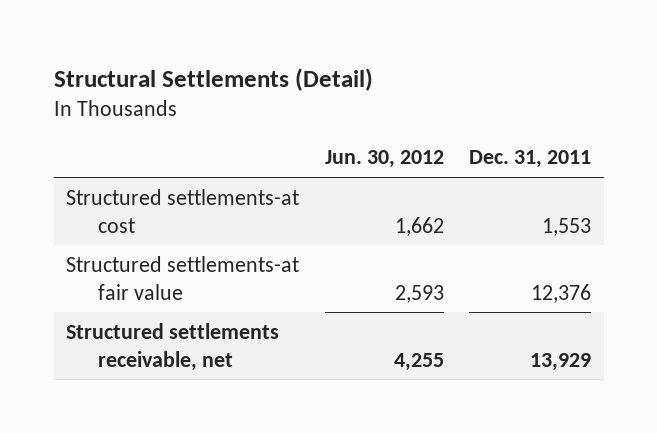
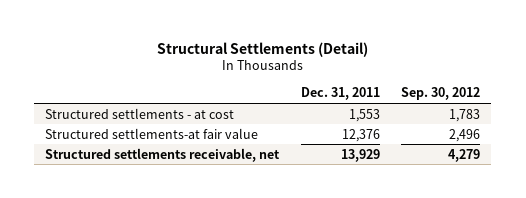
[324,150,444,169] Jun. 30, 2012 -> none
none -> [401,87,481,101] Sep. 30, 2012
[66,188,300,233] Structured settlements-at cost -> [45,107,235,119] Structured settlements - at cost

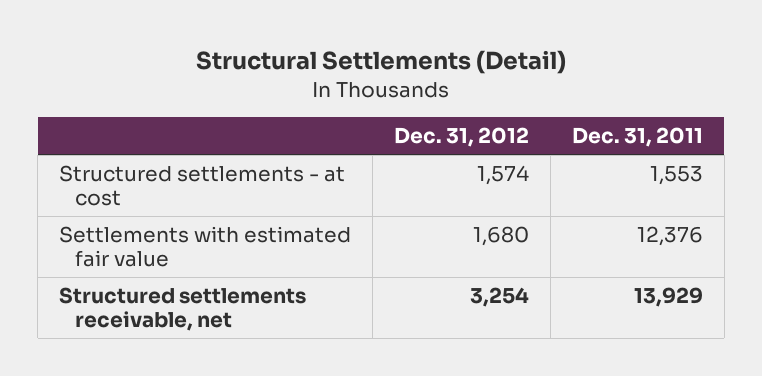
[401,87,481,101] Sep. 30, 2012 -> none
none -> [394,127,530,148] Dec. 31, 2012
[45,127,259,139] Structured settlements-at fair value -> [59,225,352,268] Settlements with estimated fair value

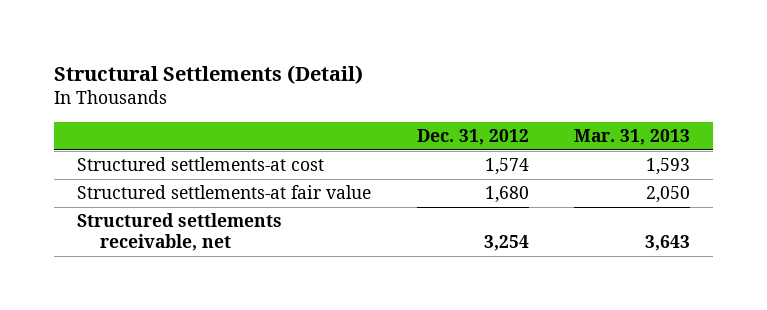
[572,127,704,148] Dec. 31, 2011 -> none
none -> [574,128,691,145] Mar. 31, 2013
[59,164,346,207] Structured settlements - at cost -> [76,157,324,172] Structured settlements-at cost
[59,225,352,268] Settlements with estimated fair value -> [76,185,371,200] Structured settlements-at fair value

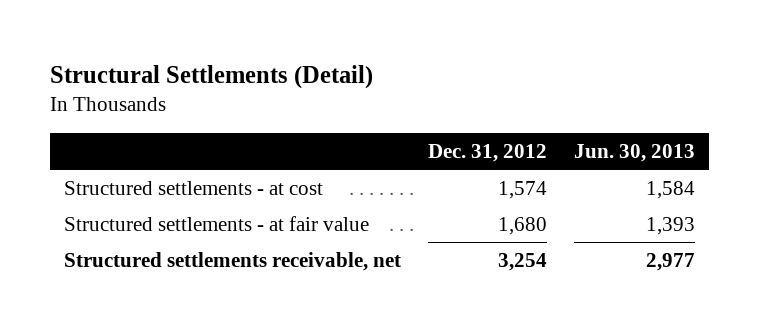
[574,128,691,145] Mar. 31, 2013 -> none
none -> [574,143,696,162] Jun. 30, 2013
[76,157,324,172] Structured settlements-at cost -> [63,181,323,196] Structured settlements - at cost
[76,185,371,200] Structured settlements-at fair value -> [63,216,369,232] Structured settlements - at fair value

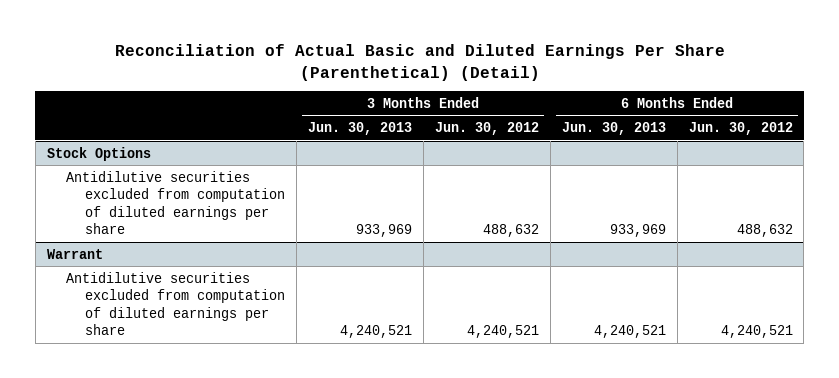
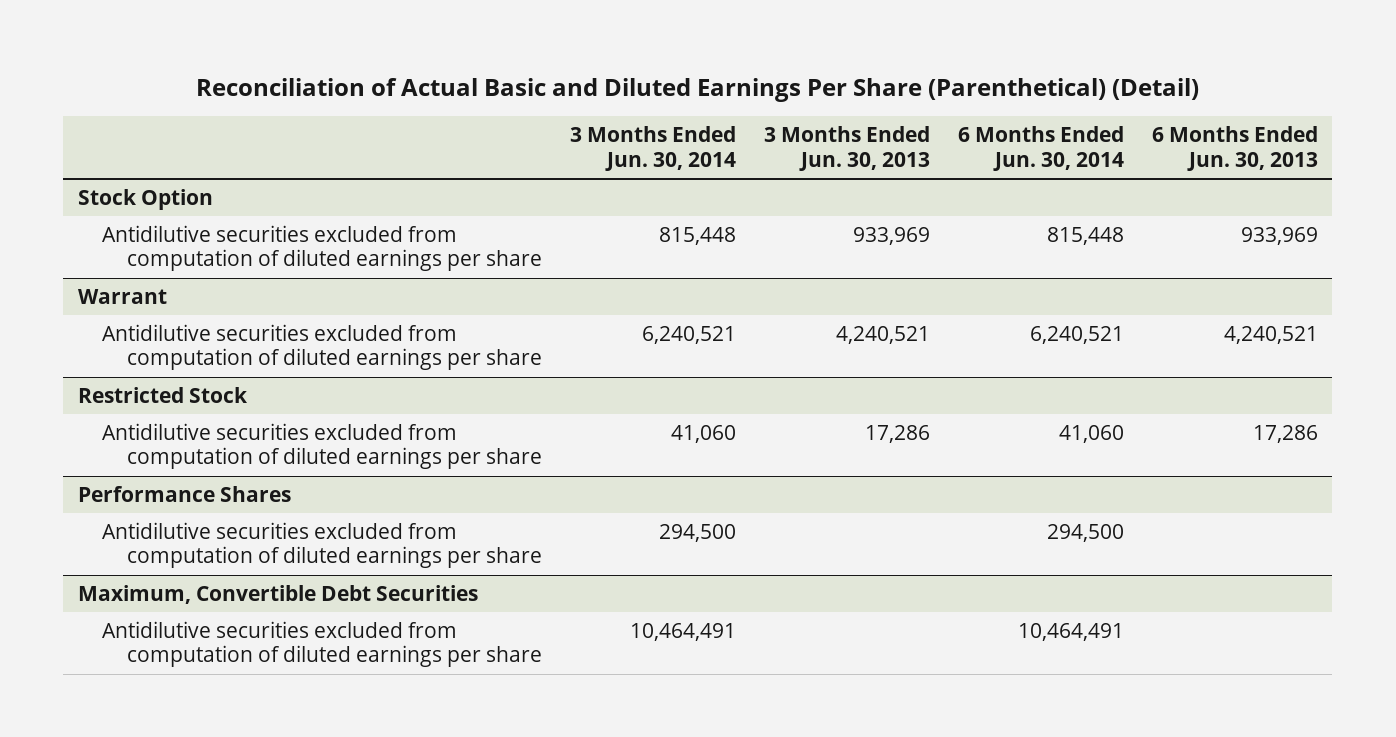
[434,122,539,136] Jun. 30, 2012 -> none
[688,122,793,136] Jun. 30, 2012 -> none
none -> [569,126,736,171] 3 Months Ended Jun. 30, 2014
none -> [958,126,1125,171] 6 Months Ended Jun. 30, 2014
[46,146,151,161] Stock Options -> [77,189,213,211] Stock Option
none -> [77,387,248,404] Restricted Stock
none -> [102,423,542,470] Antidilutive securities excluded from computation of diluted earnings per share
none -> [77,486,291,503] Performance Shares
none -> [102,522,542,569] Antidilutive securities excluded from computation of diluted earnings per share
none -> [77,585,478,605] Maximum, Convertible Debt Securities
none -> [102,621,542,668] Antidilutive securities excluded from computation of diluted earnings per share

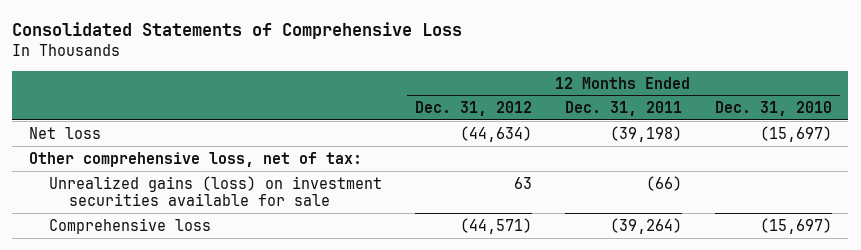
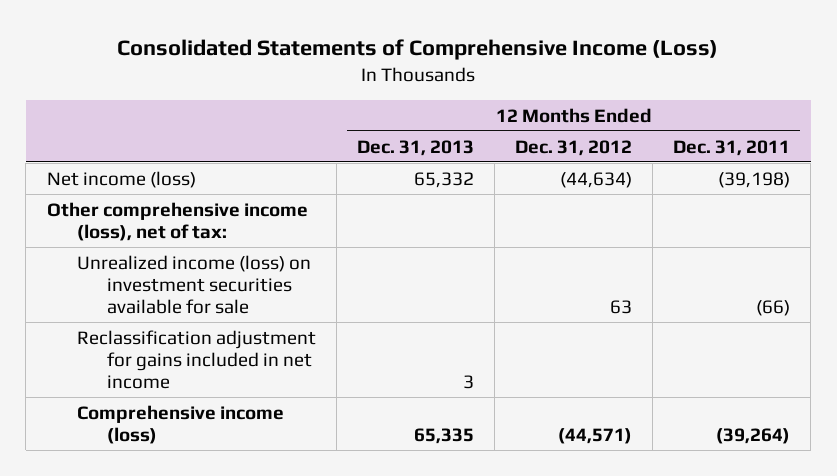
[12,21,463,39] Consolidated Statements of Comprehensive Loss -> [117,39,719,61] Consolidated Statements of Comprehensive Income (Loss)
[714,101,832,117] Dec. 31, 2010 -> none
none -> [356,139,474,156] Dec. 31, 2013
[28,126,101,139] Net loss -> [46,170,196,188] Net income (loss)
[28,151,362,167] Other comprehensive loss, net of tax: -> [46,201,308,241] Other comprehensive income (loss), net of tax:
[48,175,382,207] Unrealized gains (loss) on investment securities available for sale -> [76,254,311,314] Unrealized income (loss) on investment securities available for sale
none -> [76,329,316,389] Reclassification adjustment for gains included in net income
[48,217,211,234] Comprehensive loss -> [76,404,284,444] Comprehensive income (loss)

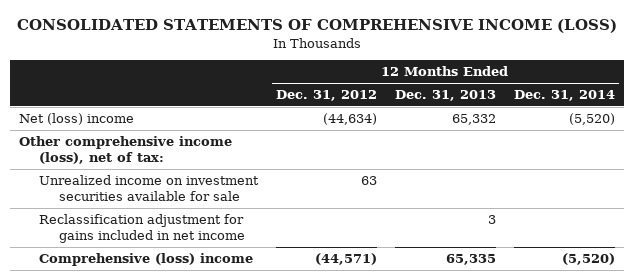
[117,39,719,61] Consolidated Statements of Comprehensive Income (Loss) -> [17,19,618,34] CONSOLIDATED STATEMENTS OF COMPREHENSIVE INCOME (LOSS)
[673,139,791,156] Dec. 31, 2011 -> none
none -> [513,90,615,102] Dec. 31, 2014
[46,170,196,188] Net income (loss) -> [19,113,135,126] Net (loss) income
[76,254,311,314] Unrealized income (loss) on investment securities available for sale -> [39,175,260,202] Unrealized income on investment securities available for sale
[76,404,284,444] Comprehensive income (loss) -> [39,253,254,267] Comprehensive (loss) income

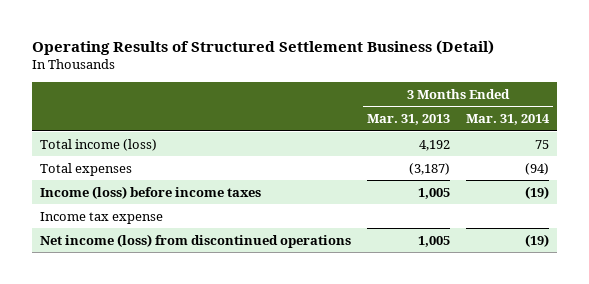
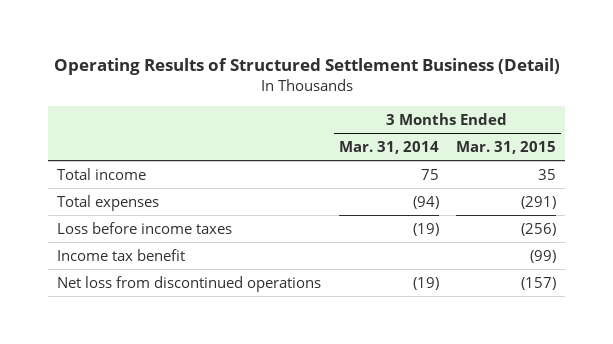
[367,114,451,126] Mar. 31, 2013 -> none
none -> [456,141,557,155] Mar. 31, 2015
[39,138,157,151] Total income (loss) -> [56,167,146,180] Total income
[39,185,261,199] Income (loss) before income taxes -> [56,221,232,234] Loss before income taxes
[39,211,163,224] Income tax expense -> [56,248,185,261] Income tax benefit
[39,233,351,248] Net income (loss) from discontinued operations -> [56,275,321,292] Net loss from discontinued operations

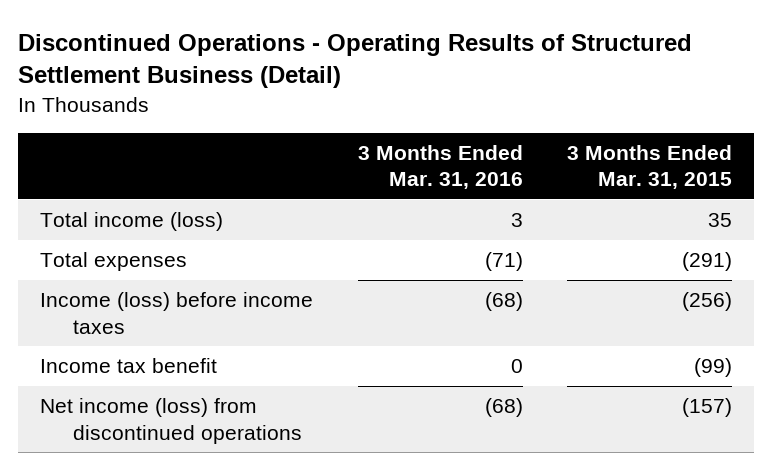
[53,57,560,75] Operating Results of Structured Settlement Business (Detail) -> [18,33,693,89] Discontinued Operations - Operating Results of Structured Settlement Business (Detail)
[338,141,439,155] Mar. 31, 2014 -> none
none -> [357,144,523,190] 3 Months Ended Mar. 31, 2016
[56,167,146,180] Total income -> [40,212,224,232] Total income (loss)
[56,221,232,234] Loss before income taxes -> [40,292,314,334] Income (loss) before income taxes
[56,275,321,292] Net loss from discontinued operations -> [40,398,303,444] Net income (loss) from discontinued operations

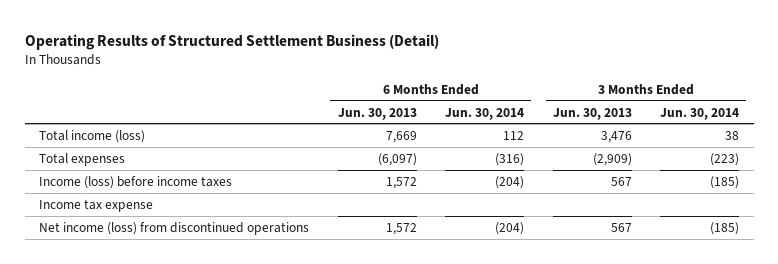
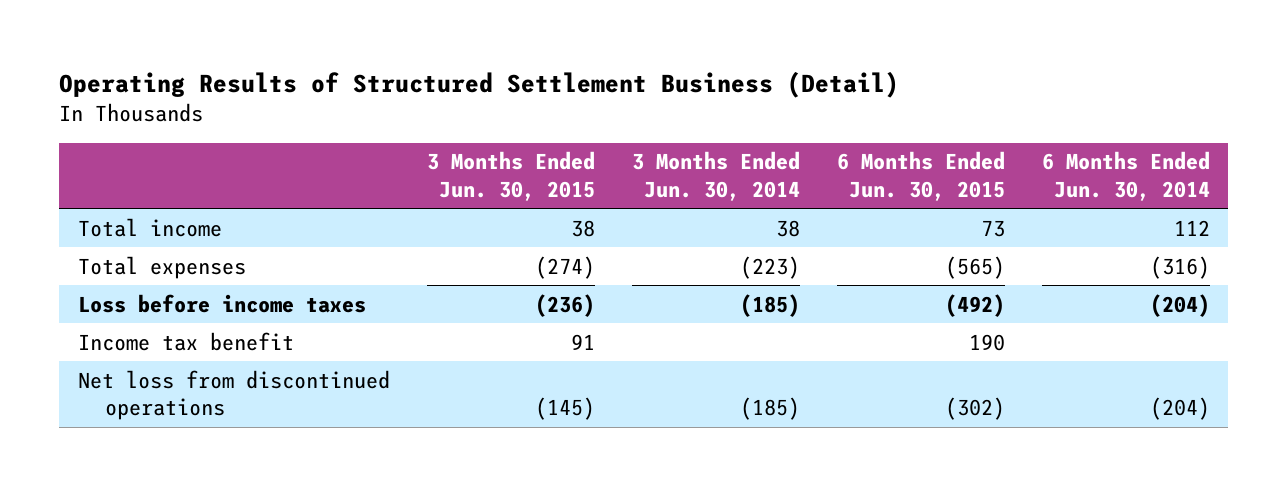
[337,107,417,120] Jun. 30, 2013 -> none
[552,107,632,120] Jun. 30, 2013 -> none
none -> [426,151,595,201] 3 Months Ended Jun. 30, 2015
none -> [836,151,1005,201] 6 Months Ended Jun. 30, 2015
[39,129,146,143] Total income (loss) -> [77,217,222,237] Total income
[39,175,233,189] Income (loss) before income taxes -> [77,293,366,313] Loss before income taxes
[39,198,154,212] Income tax expense -> [77,331,294,351] Income tax benefit
[39,221,310,235] Net income (loss) from discontinued operations -> [77,369,390,421] Net loss from discontinued operations

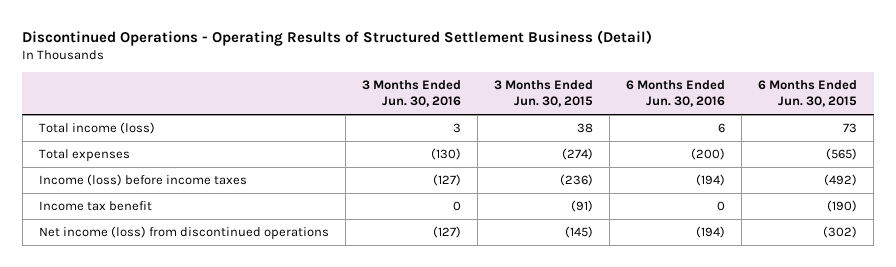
[59,71,900,99] Operating Results of Structured Settlement Business (Detail) -> [22,30,653,47] Discontinued Operations - Operating Results of Structured Settlement Business (Detail)
[631,151,800,201] 3 Months Ended Jun. 30, 2014 -> none
[1041,151,1210,201] 6 Months Ended Jun. 30, 2014 -> none
none -> [361,80,461,108] 3 Months Ended Jun. 30, 2016
none -> [626,80,726,108] 6 Months Ended Jun. 30, 2016
[77,217,222,237] Total income -> [38,122,155,135] Total income (loss)
[77,293,366,313] Loss before income taxes -> [38,174,247,187] Income (loss) before income taxes
[570,333,595,350] 91 -> [570,200,593,213] (91)
[968,333,1005,351] 190 -> [827,200,858,213] (190)
[77,369,390,421] Net loss from discontinued operations -> [38,226,329,241] Net income (loss) from discontinued operations

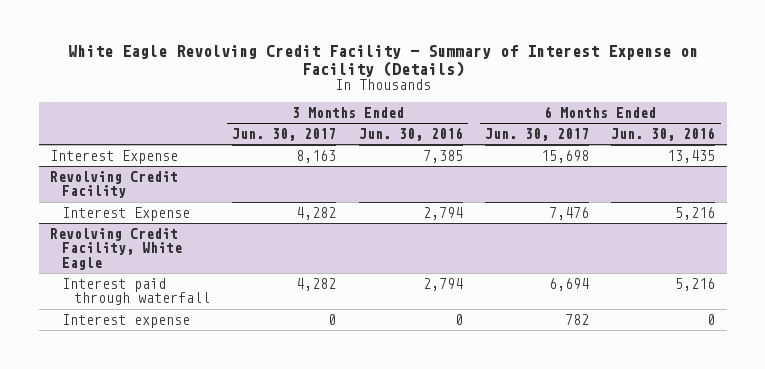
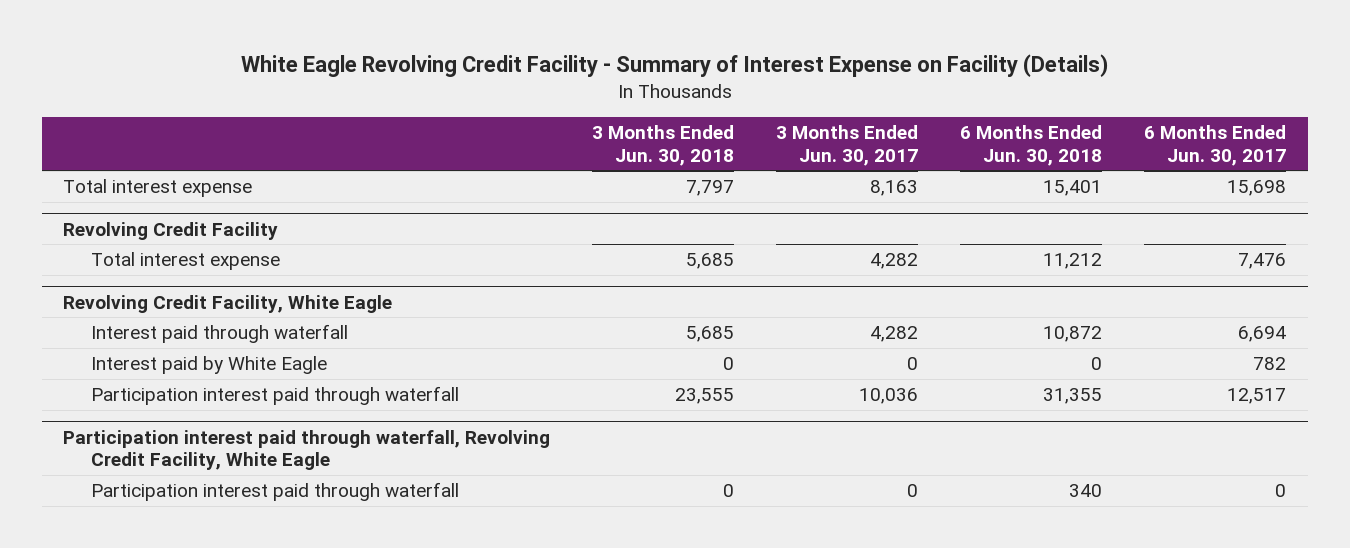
[358,127,463,142] Jun. 30, 2016 -> none
[611,127,716,142] Jun. 30, 2016 -> none
none -> [592,124,735,166] 3 Months Ended Jun. 30, 2018
none -> [960,124,1103,166] 6 Months Ended Jun. 30, 2018
[49,149,178,164] Interest Expense -> [63,179,253,198] Total interest expense
[62,206,191,221] Interest Expense -> [90,252,280,271] Total interest expense
[62,313,191,328] Interest expense -> [90,356,327,375] Interest paid by White Eagle
none -> [90,386,459,406] Participation interest paid through waterfall
none -> [63,429,551,471] Participation interest paid through waterfall, Revolving Credit Facility, White Eagle
none -> [90,482,459,502] Participation interest paid through waterfall

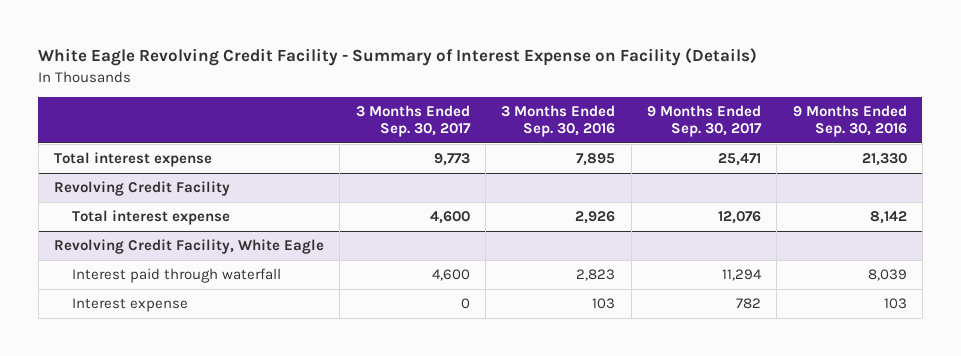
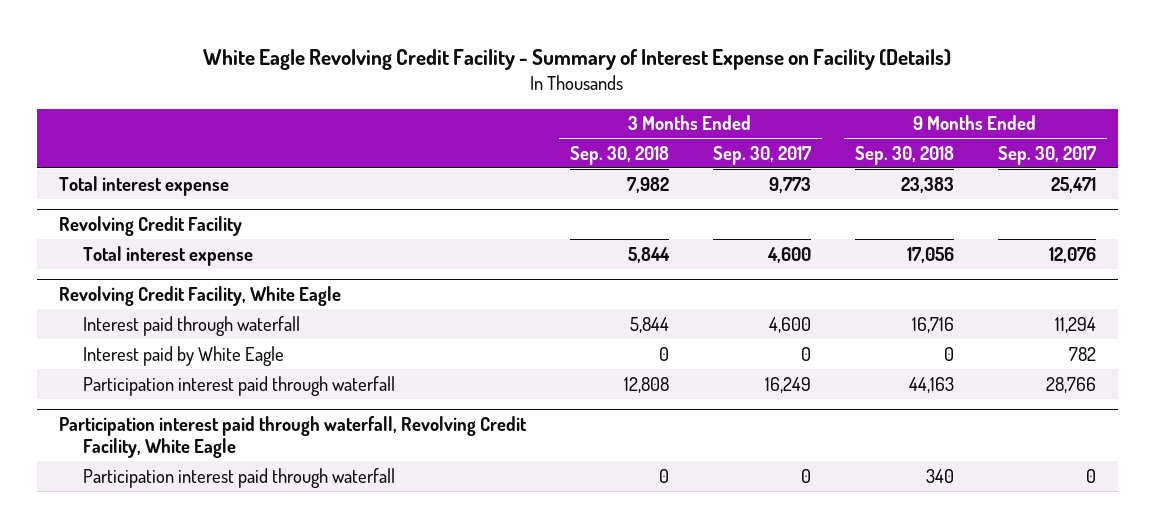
[501,104,616,138] 3 Months Ended Sep. 30, 2016 -> none
[792,104,907,138] 9 Months Ended Sep. 30, 2016 -> none
none -> [569,145,669,165] Sep. 30, 2018
none -> [854,145,954,165] Sep. 30, 2018
[72,297,189,312] Interest expense -> [82,345,284,366] Interest paid by White Eagle
none -> [82,375,395,396] Participation interest paid through waterfall
none -> [58,416,527,459] Participation interest paid through waterfall, Revolving Credit Facility, White Eagle
none -> [82,467,395,488] Participation interest paid through waterfall

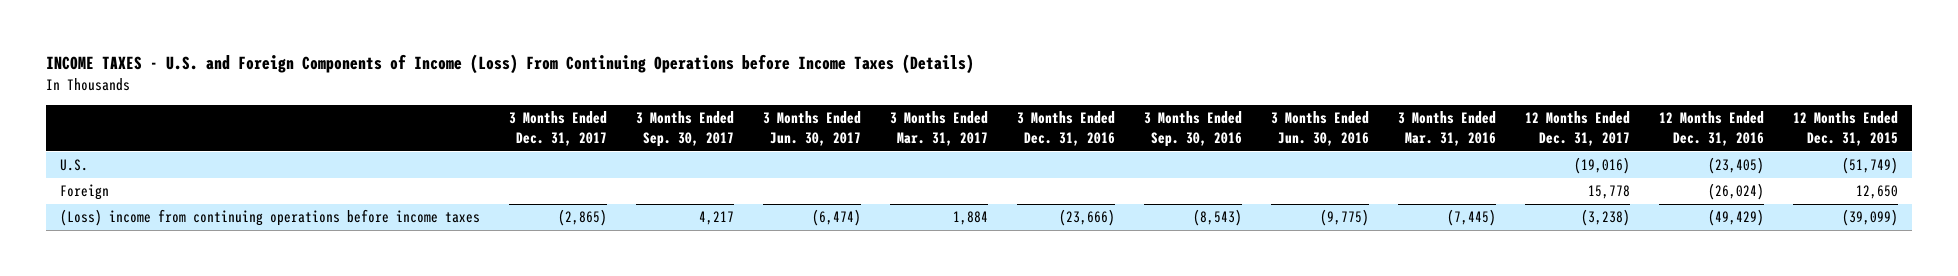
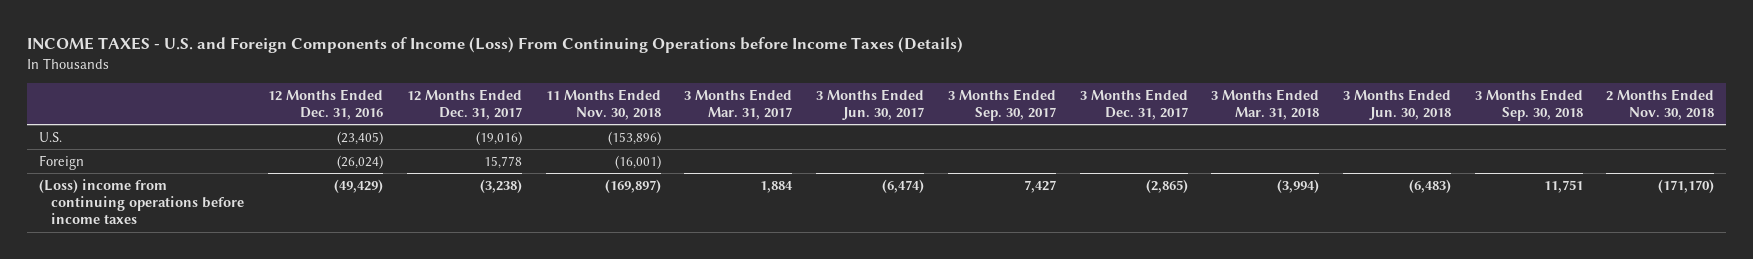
[1016,111,1115,147] 3 Months Ended Dec. 31, 2016 -> none
[1143,111,1242,148] 3 Months Ended Sep. 30, 2016 -> none
[1270,111,1369,147] 3 Months Ended Jun. 30, 2016 -> none
[1397,111,1496,147] 3 Months Ended Mar. 31, 2016 -> none
[1792,111,1898,147] 12 Months Ended Dec. 31, 2015 -> none
none -> [545,88,661,121] 11 Months Ended Nov. 30, 2018
none -> [1211,88,1320,121] 3 Months Ended Mar. 31, 2018
none -> [1343,88,1452,121] 3 Months Ended Jun. 30, 2018
none -> [1474,88,1583,122] 3 Months Ended Sep. 30, 2018
none -> [1606,88,1715,121] 2 Months Ended Nov. 30, 2018
[699,211,735,226] 4,217 -> [1023,179,1056,193] 7,427

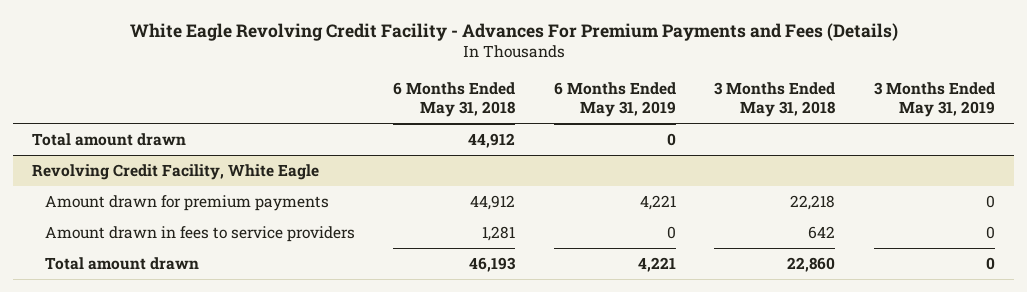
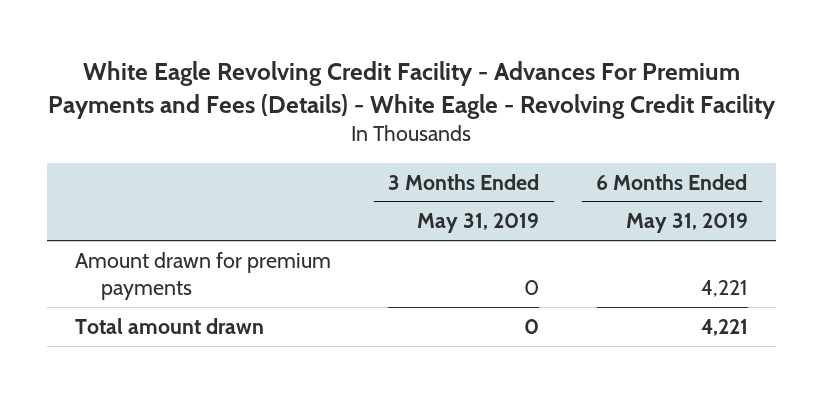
[129,22,898,41] White Eagle Revolving Credit Facility - Advances For Premium Payments and Fees (Details) -> [48,60,777,119] White Eagle Revolving Credit Facility - Advances For Premium Payments and Fees (Details) - White Eagle - Revolving Credit Facility
[393,81,516,118] 6 Months Ended May 31, 2018 -> none
[714,81,836,118] 3 Months Ended May 31, 2018 -> none
[32,133,187,147] Total amount drawn -> none
[32,164,320,181] Revolving Credit Facility, White Eagle -> none
[44,226,355,243] Amount drawn in fees to service providers -> none

